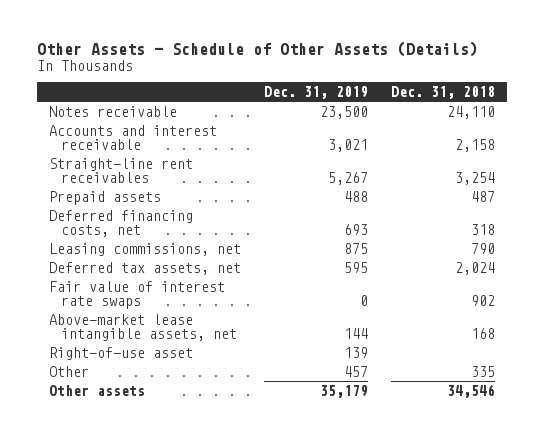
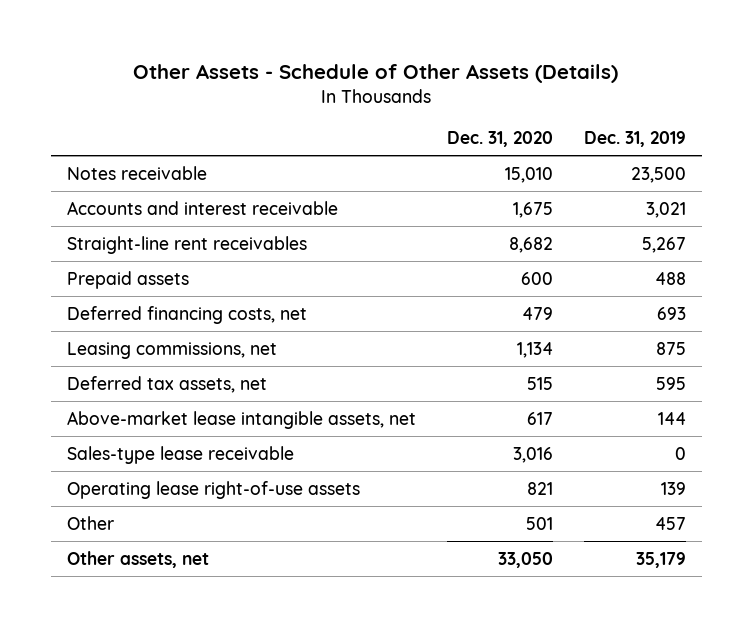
[391,86,496,100] Dec. 31, 2018 -> none
none -> [446,130,553,147] Dec. 31, 2020
[48,280,225,309] Fair value of interest rate swaps -> none
none -> [66,445,294,464] Sales-type lease receivable
[48,346,193,360] Right-of-use asset -> [66,480,360,499] Operating lease right-of-use assets
[48,384,145,396] Other assets -> [66,550,209,568] Other assets, net

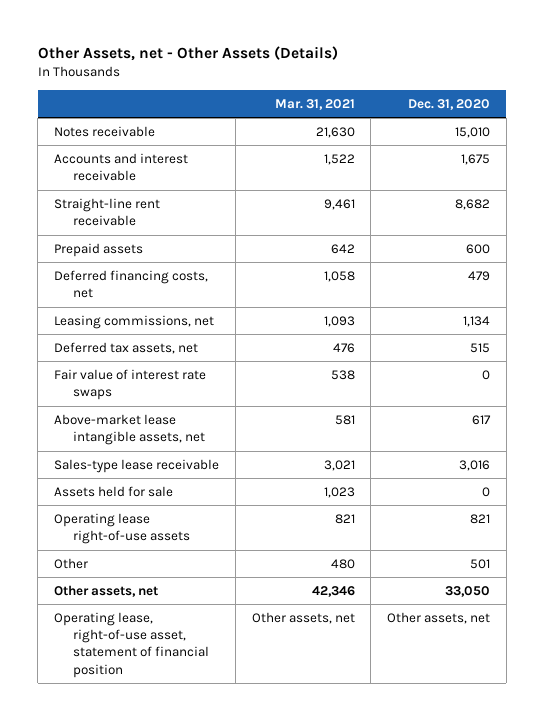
[133,63,619,83] Other Assets - Schedule of Other Assets (Details) -> [37,46,338,62] Other Assets, net - Other Assets (Details)
[583,130,686,147] Dec. 31, 2019 -> none
none -> [274,98,355,110] Mar. 31, 2021
[66,235,307,254] Straight-line rent receivables -> [53,197,160,227] Straight-line rent receivable
none -> [53,368,206,401] Fair value of interest rate swaps
none -> [53,485,173,497] Assets held for sale
none -> [53,611,209,678] Operating lease, right-of-use asset, statement of financial position

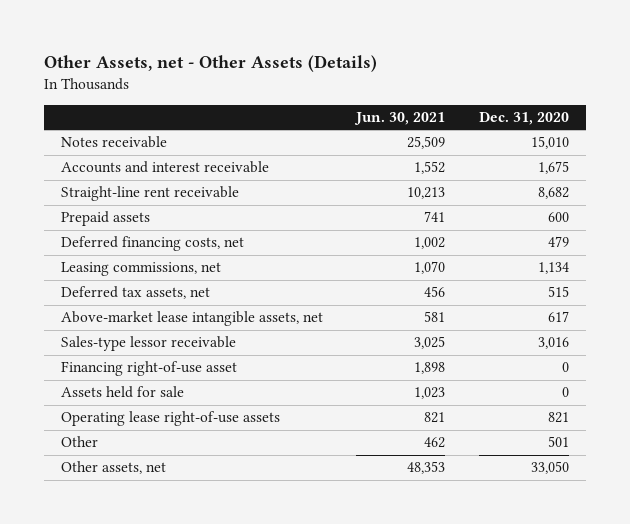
[274,98,355,110] Mar. 31, 2021 -> none
none -> [354,112,446,126] Jun. 30, 2021
[53,368,206,401] Fair value of interest rate swaps -> none
[53,458,219,473] Sales-type lease receivable -> [60,336,236,352] Sales-type lessor receivable
none -> [60,361,237,377] Financing right-of-use asset
[53,611,209,678] Operating lease, right-of-use asset, statement of financial position -> none

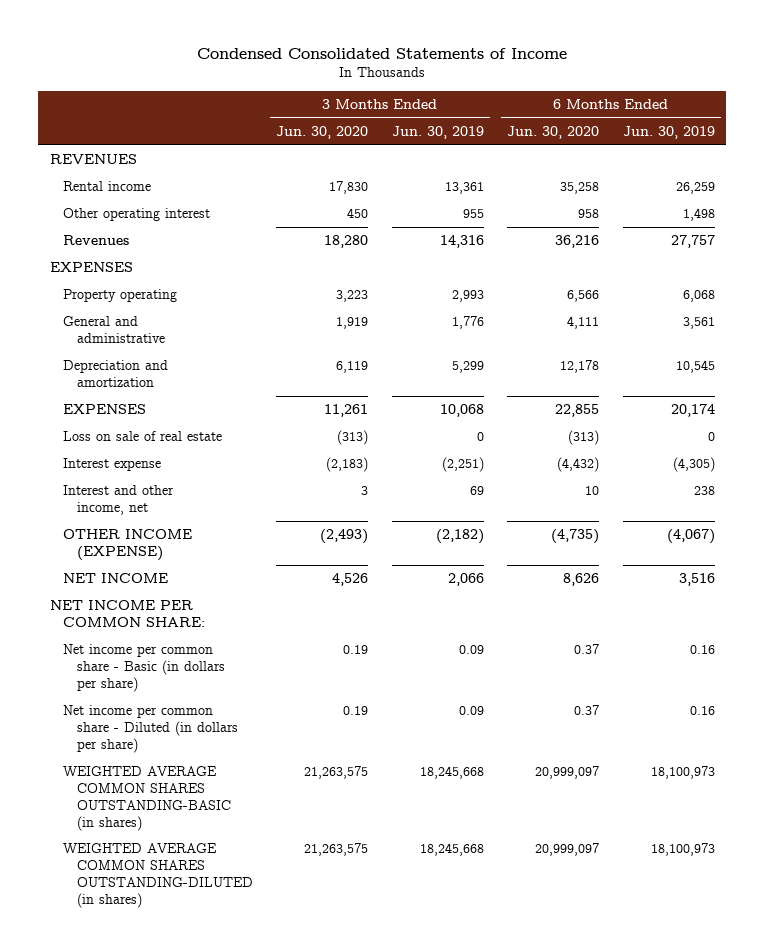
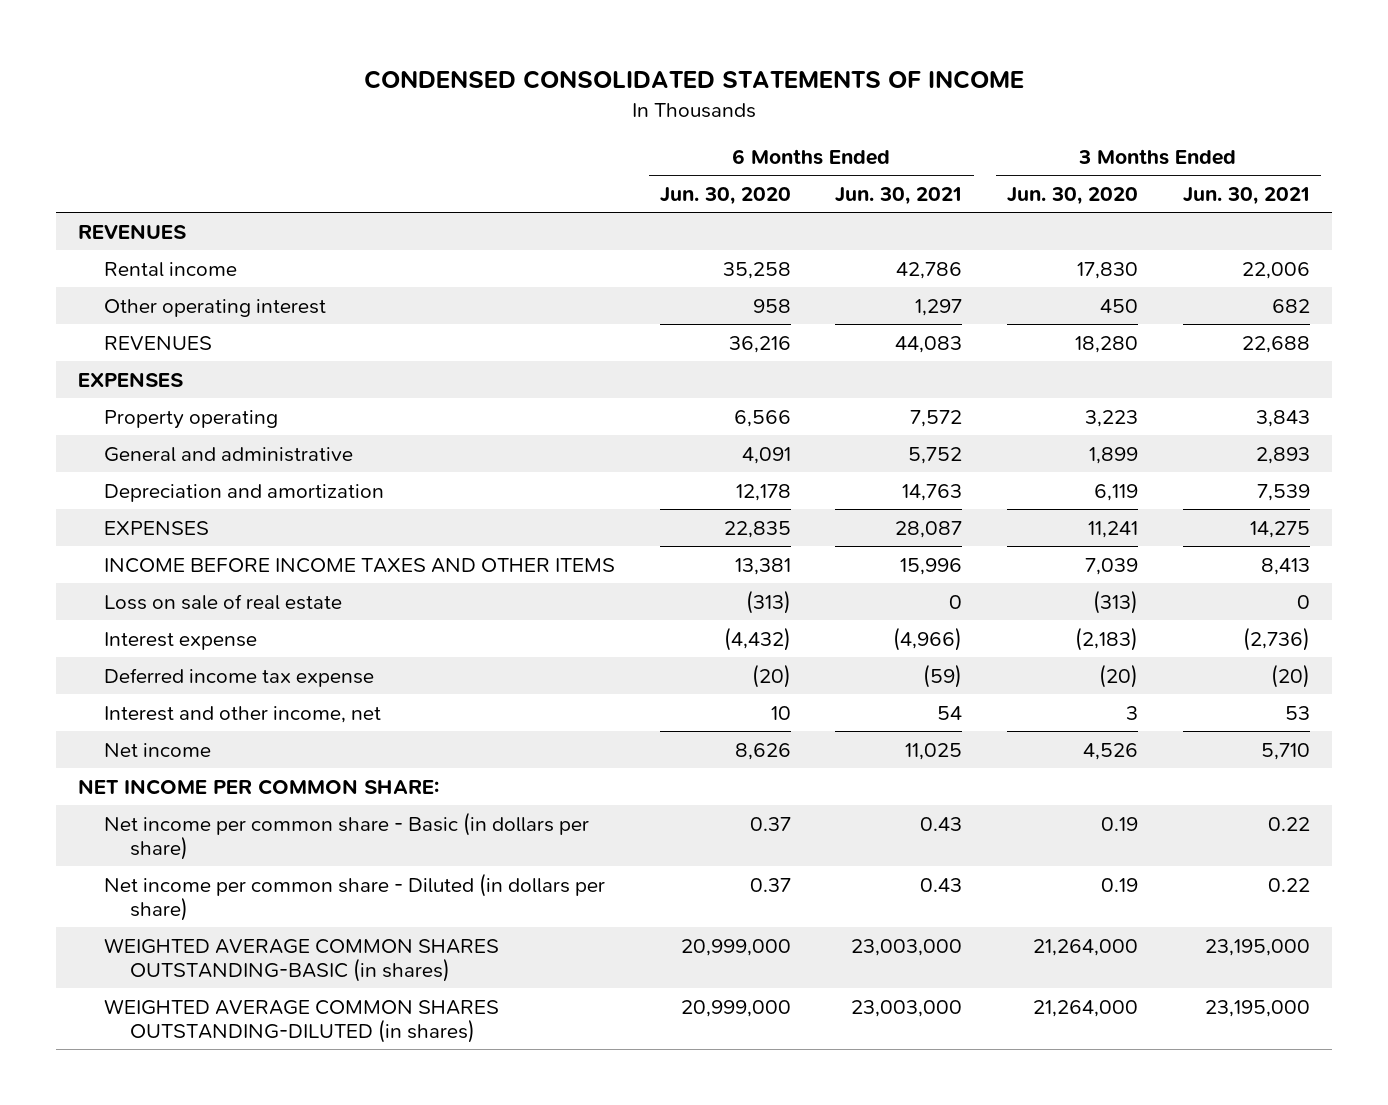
[197,48,568,60] Condensed Consolidated Statements of Income -> [363,70,1024,90] CONDENSED CONSOLIDATED STATEMENTS OF INCOME
[391,126,484,140] Jun. 30, 2019 -> none
[622,126,715,140] Jun. 30, 2019 -> none
none -> [835,186,963,205] Jun. 30, 2021
none -> [1182,186,1310,205] Jun. 30, 2021
[63,235,130,246] Revenues -> [104,335,213,350] REVENUES
[336,317,369,330] 1,919 -> [1089,446,1139,464] 1,899
[567,316,600,330] 4,111 -> [741,446,791,464] 4,091
[324,404,369,418] 11,261 -> [1088,520,1139,538] 11,241
[555,404,600,418] 22,855 -> [723,520,791,538] 22,835
none -> [104,557,616,573] INCOME BEFORE INCOME TAXES AND OTHER ITEMS
none -> [104,667,375,687] Deferred income tax expense
[63,529,193,561] OTHER INCOME (EXPENSE) -> none
[63,573,169,584] NET INCOME -> [104,742,212,757] Net income
[304,766,369,780] 21,263,575 -> [1033,938,1139,956] 21,264,000
[535,766,600,780] 20,999,097 -> [680,938,791,956] 20,999,000
[304,843,369,857] 21,263,575 -> [1033,999,1139,1017] 21,264,000
[535,843,600,857] 20,999,097 -> [680,999,791,1017] 20,999,000

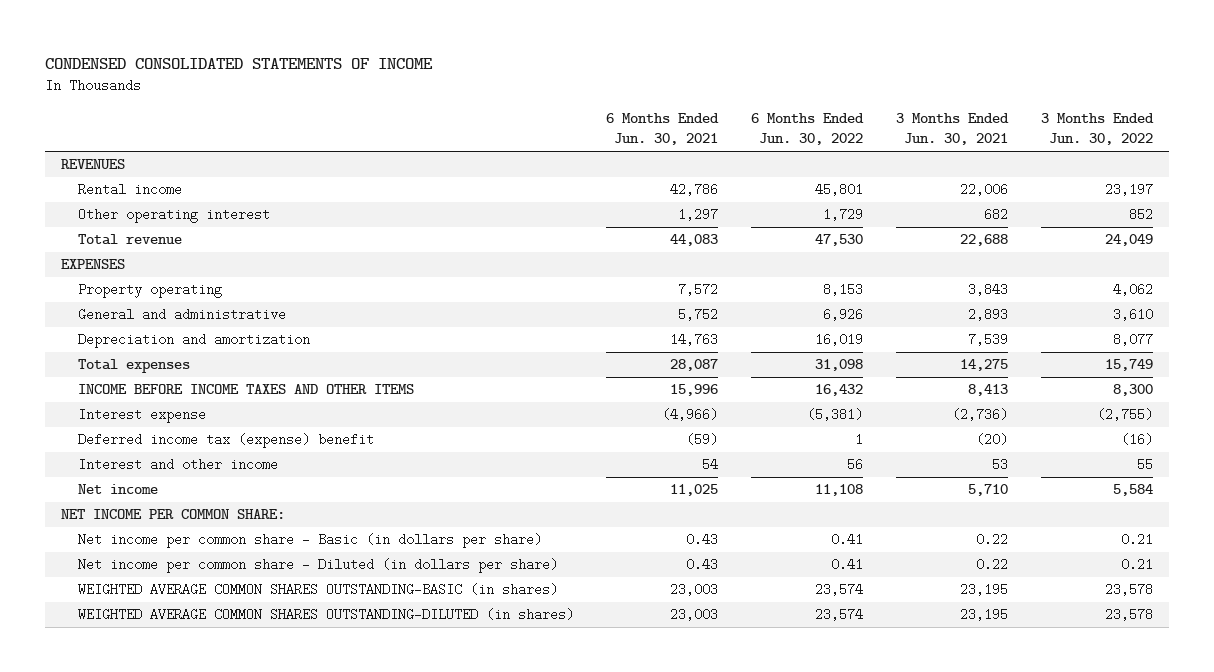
[659,186,791,205] Jun. 30, 2020 -> none
[1007,186,1139,205] Jun. 30, 2020 -> none
none -> [751,113,865,146] 6 Months Ended Jun. 30, 2022
none -> [1040,113,1154,146] 3 Months Ended Jun. 30, 2022
[104,335,213,350] REVENUES -> [77,234,182,246] Total revenue
[104,520,210,535] EXPENSES -> [77,359,190,374] Total expenses
[104,593,343,610] Loss on sale of real estate -> none
[104,667,375,687] Deferred income tax expense -> [77,433,374,449] Deferred income tax (expense) benefit
[104,705,382,723] Interest and other income, net -> [77,458,278,472] Interest and other income
[851,938,963,956] 23,003,000 -> [670,583,719,597] 23,003
[1204,938,1310,956] 23,195,000 -> [959,583,1008,597] 23,195
[851,999,963,1017] 23,003,000 -> [670,608,719,622] 23,003
[1204,999,1310,1017] 23,195,000 -> [959,608,1008,622] 23,195

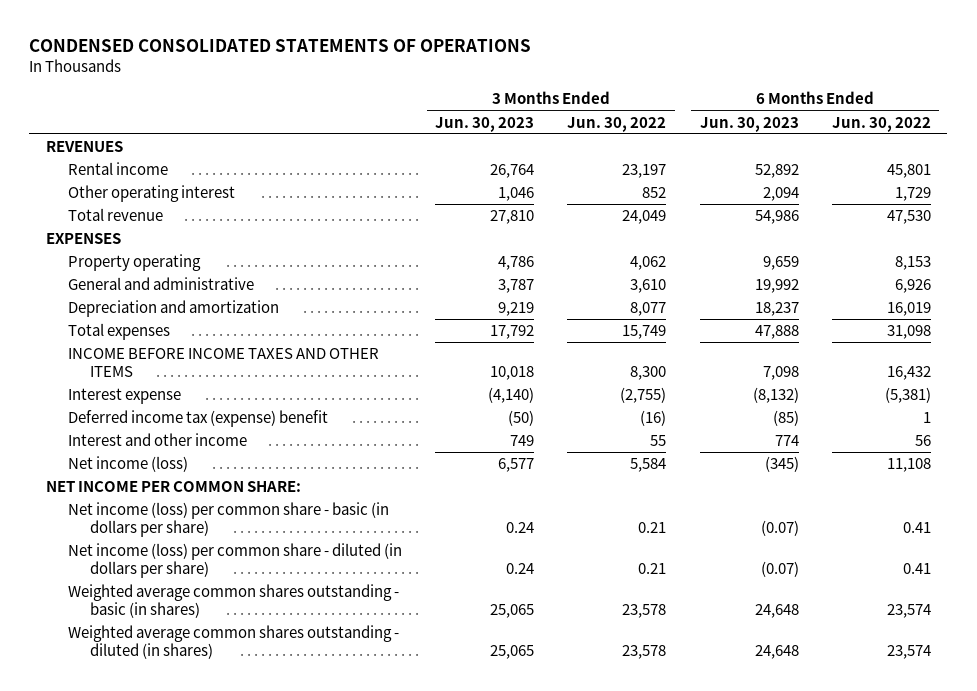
[44,58,433,70] CONDENSED CONSOLIDATED STATEMENTS OF INCOME -> [29,39,532,53] CONDENSED CONSOLIDATED STATEMENTS OF OPERATIONS
[606,113,720,146] 6 Months Ended Jun. 30, 2021 -> none
[895,113,1009,146] 3 Months Ended Jun. 30, 2021 -> none
none -> [435,116,535,132] Jun. 30, 2023
none -> [699,116,799,132] Jun. 30, 2023
[77,484,158,495] Net income -> [68,456,189,473] Net income (loss)
[77,533,542,549] Net income per common share - Basic (in dollars per share) -> [68,502,390,537] Net income (loss) per common share - basic (in dollars per share)
[77,558,558,574] Net income per common share - Diluted (in dollars per share) -> [68,543,403,578] Net income (loss) per common share - diluted (in dollars per share)
[77,583,558,597] WEIGHTED AVERAGE COMMON SHARES OUTSTANDING-BASIC (in shares) -> [68,584,400,618] Weighted average common shares outstanding - basic (in shares)
[77,608,574,622] WEIGHTED AVERAGE COMMON SHARES OUTSTANDING-DILUTED (in shares) -> [68,625,400,659] Weighted average common shares outstanding - diluted (in shares)

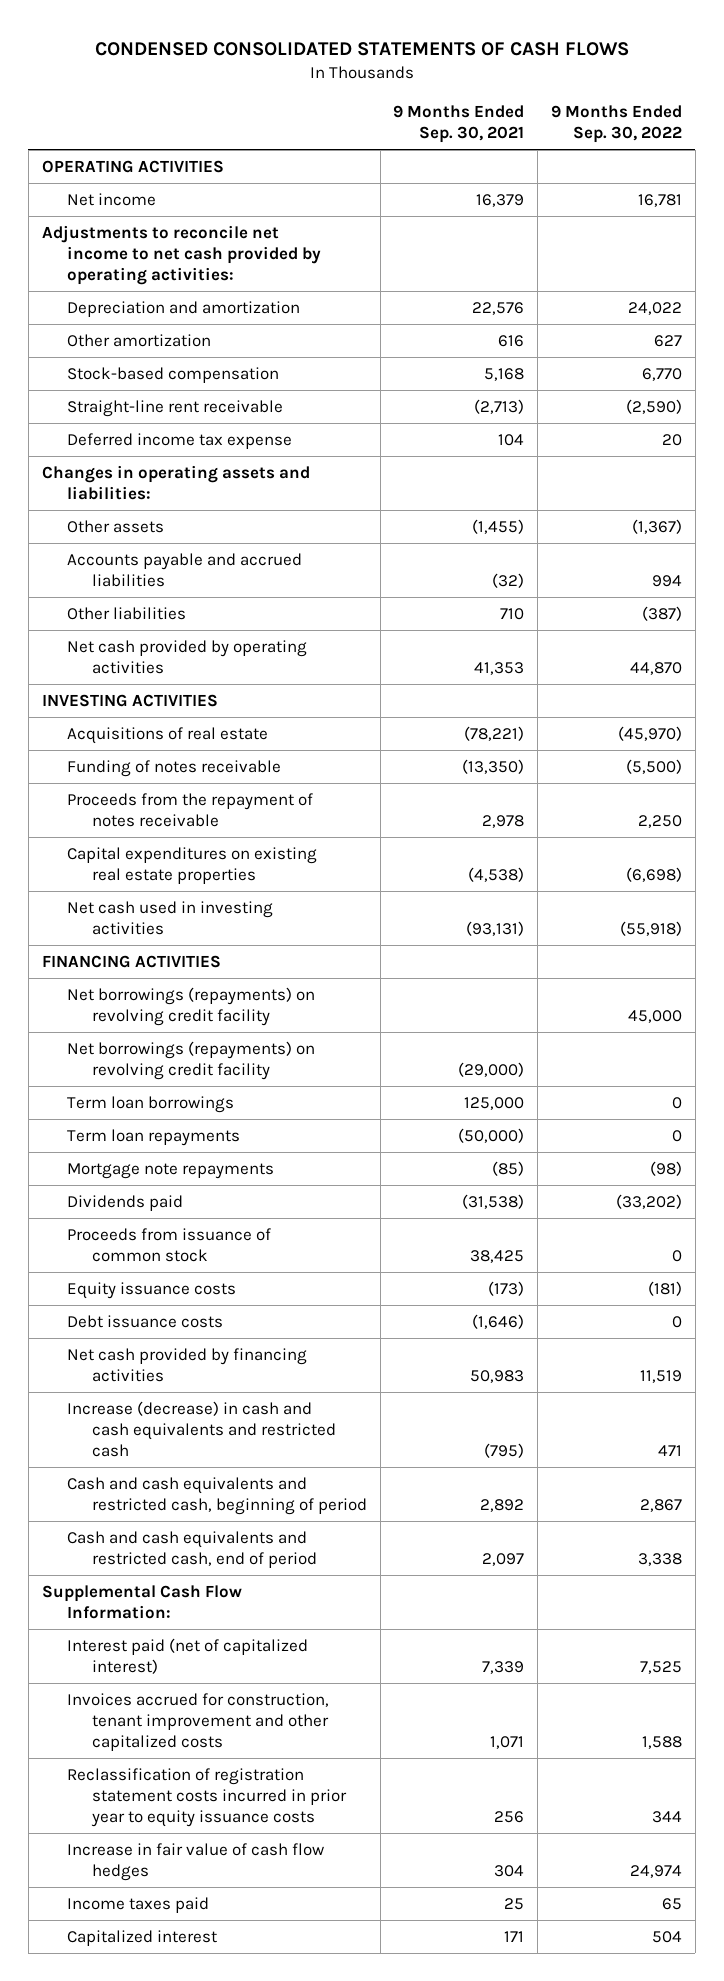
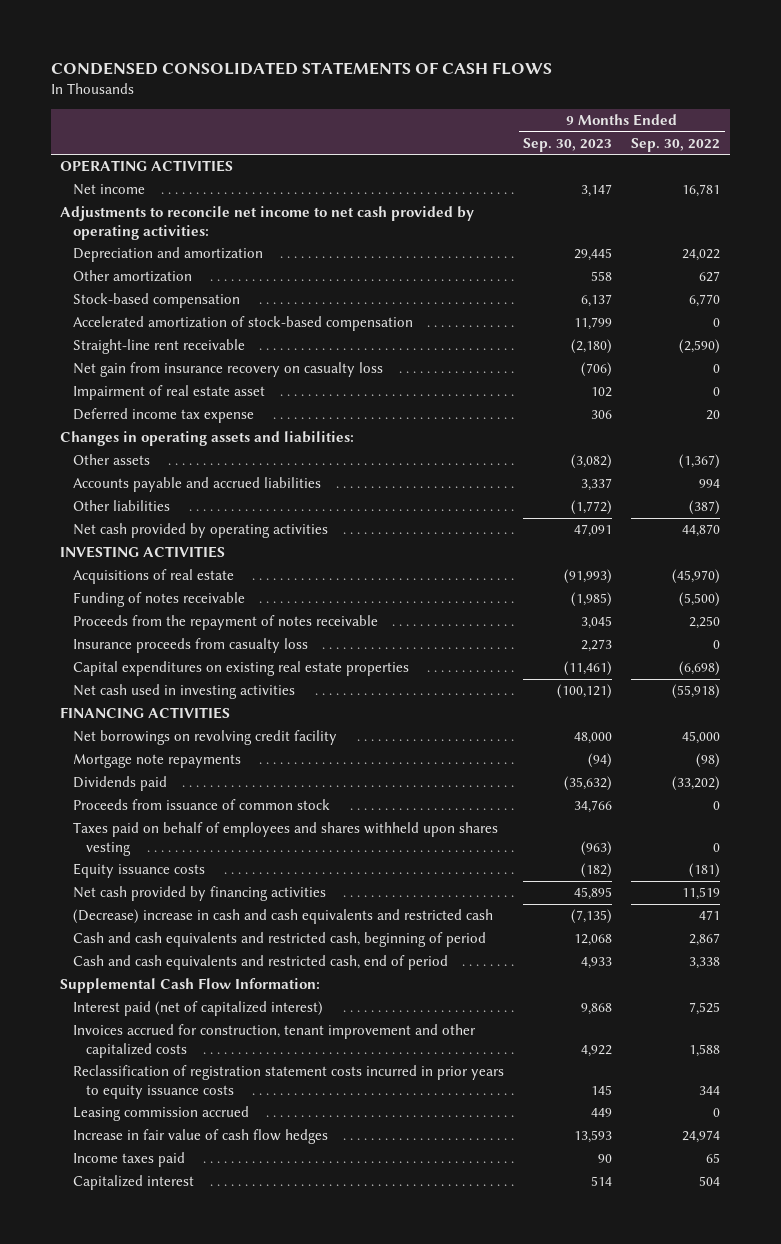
[393,104,525,143] 9 Months Ended Sep. 30, 2021 -> none
none -> [523,137,613,152] Sep. 30, 2023
none -> [73,316,414,332] Accelerated amortization of stock-based compensation
none -> [73,362,384,378] Net gain from insurance recovery on casualty loss
none -> [73,385,266,401] Impairment of real estate asset
none -> [73,638,309,654] Insurance proceeds from casualty loss
[66,1041,315,1080] Net borrowings (repayments) on revolving credit facility -> none
[66,1096,234,1114] Term loan borrowings -> none
[66,1129,240,1147] Term loan repayments -> none
[66,987,315,1026] Net borrowings (repayments) on revolving credit facility -> [73,730,338,746] Net borrowings on revolving credit facility
none -> [73,822,499,856] Taxes paid on behalf of employees and shares withheld upon shares vesting
[66,1315,223,1329] Debt issuance costs -> none
[66,1401,336,1457] Increase (decrease) in cash and cash equivalents and restricted cash -> [73,909,494,925] (Decrease) increase in cash and cash equivalents and restricted cash
[66,1768,347,1827] Reclassification of registration statement costs incurred in prior year to equity issuance costs -> [73,1065,505,1099] Reclassification of registration statement costs incurred in prior years to equity issuance costs
none -> [73,1106,250,1122] Leasing commission accrued

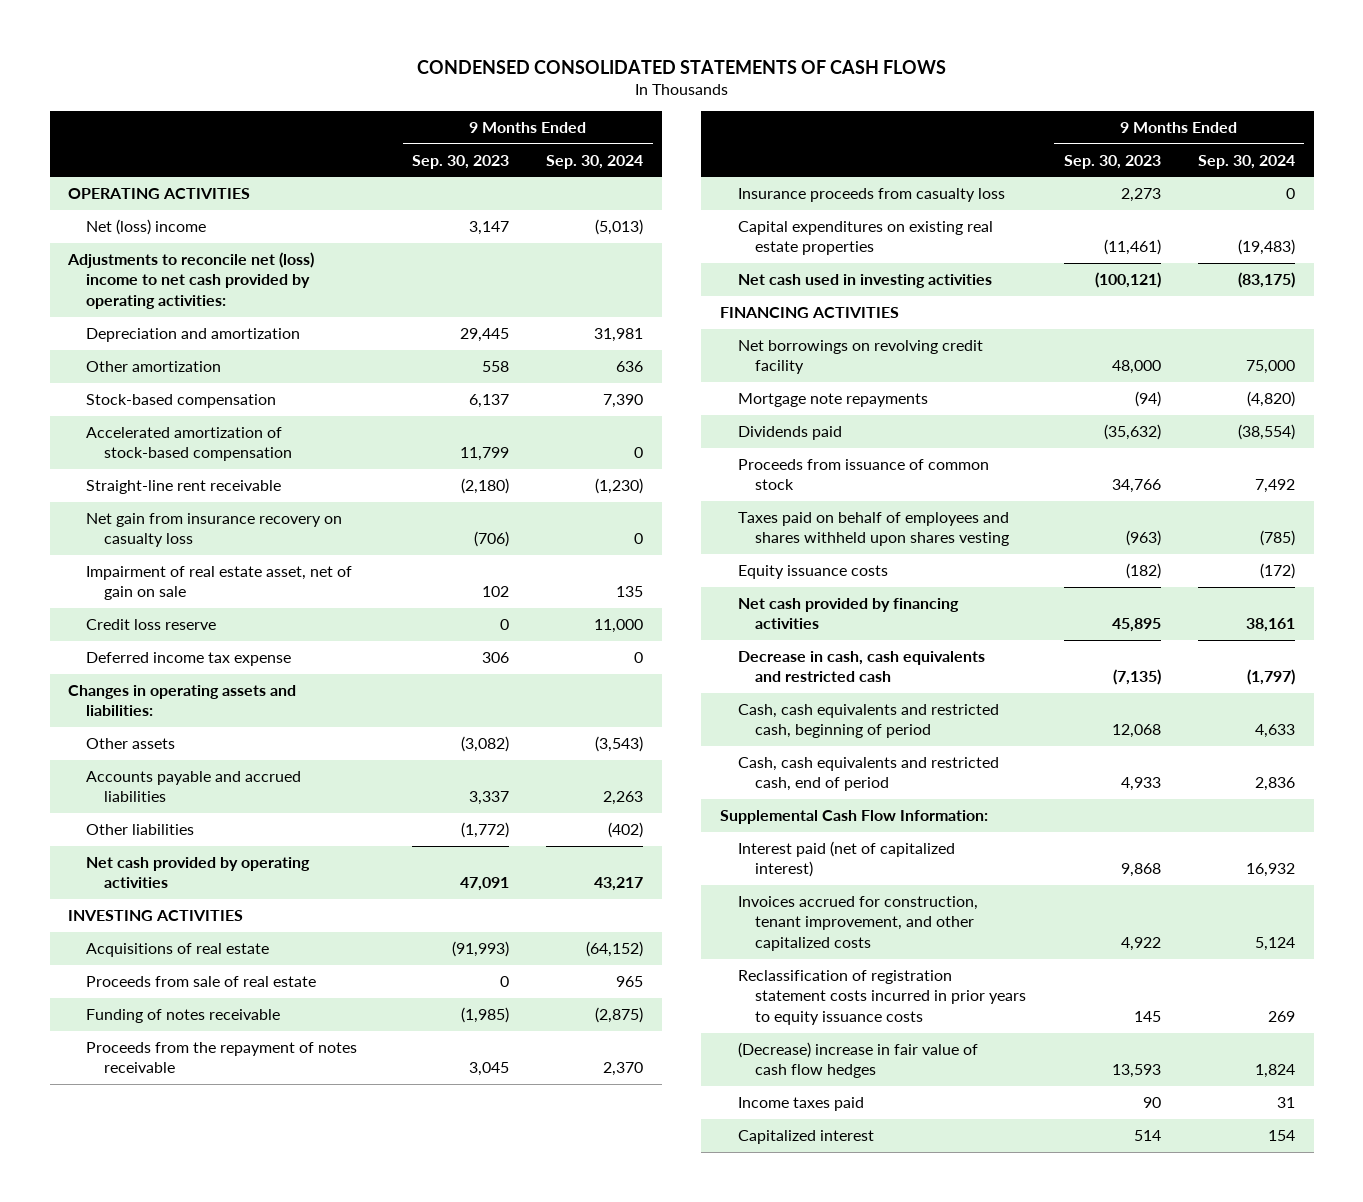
[631,137,721,152] Sep. 30, 2022 -> none
none -> [546,154,644,169] Sep. 30, 2024
[73,184,146,196] Net income -> [86,219,207,236] Net (loss) income
[60,206,475,240] Adjustments to reconcile net income to net cash provided by operating activities: -> [67,252,315,309] Adjustments to reconcile net (loss) income to net cash provided by operating activities:
[73,385,266,401] Impairment of real estate asset -> [86,566,353,601] Impairment of real estate asset, net of gain on sale
none -> [86,619,217,631] Credit loss reserve
none -> [86,976,317,988] Proceeds from sale of real estate
[73,909,494,925] (Decrease) increase in cash and cash equivalents and restricted cash -> [737,651,985,683] Decrease in cash, cash equivalents and restricted cash
[73,932,487,948] Cash and cash equivalents and restricted cash, beginning of period -> [737,704,999,739] Cash, cash equivalents and restricted cash, beginning of period
[73,955,449,971] Cash and cash equivalents and restricted cash, end of period -> [737,757,999,792] Cash, cash equivalents and restricted cash, end of period
[73,1024,477,1058] Invoices accrued for construction, tenant improvement and other capitalized costs -> [737,896,978,951] Invoices accrued for construction, tenant improvement, and other capitalized costs
[73,1106,250,1122] Leasing commission accrued -> none
[73,1129,329,1145] Increase in fair value of cash flow hedges -> [737,1042,978,1079] (Decrease) increase in fair value of cash flow hedges

